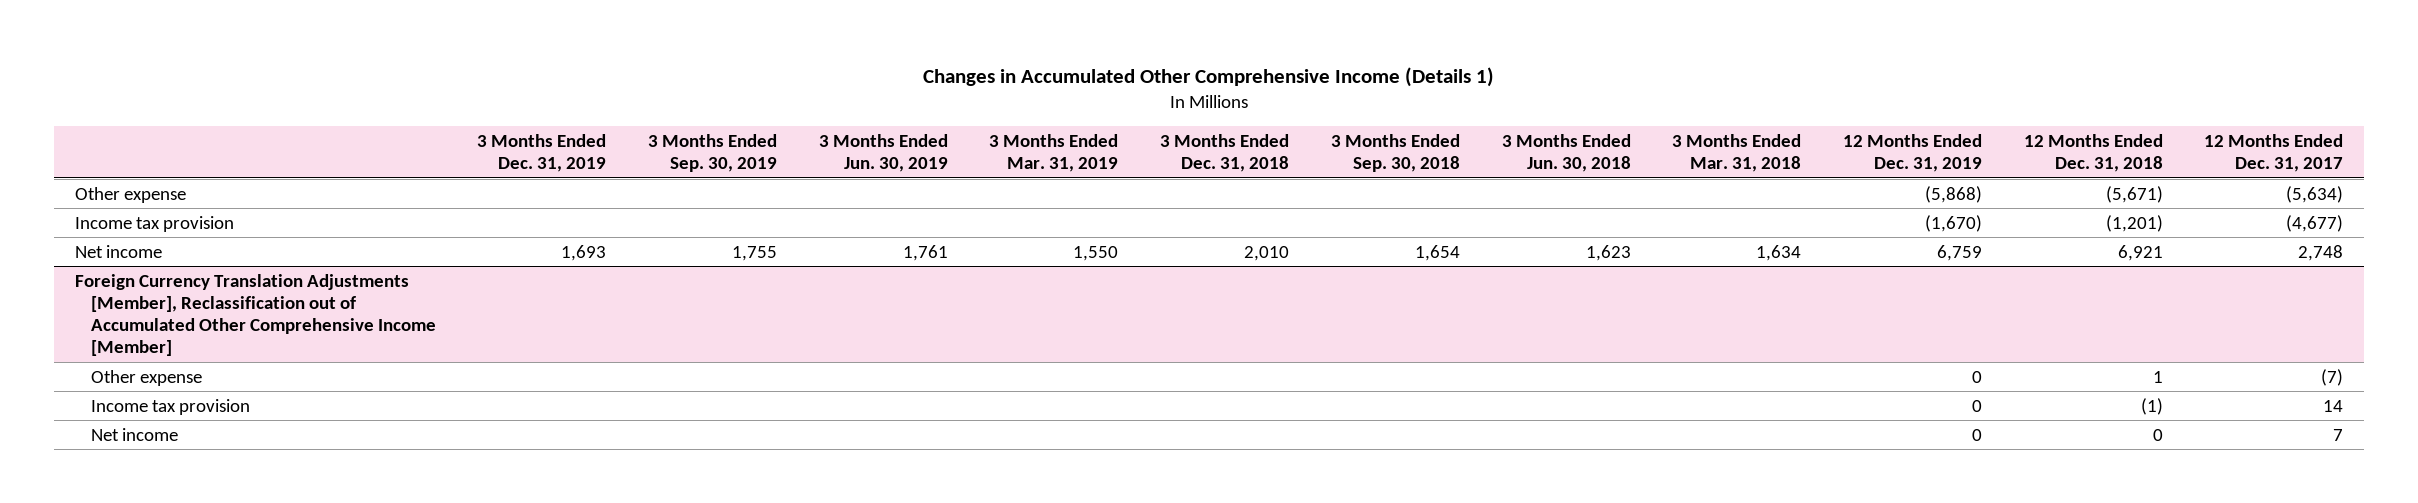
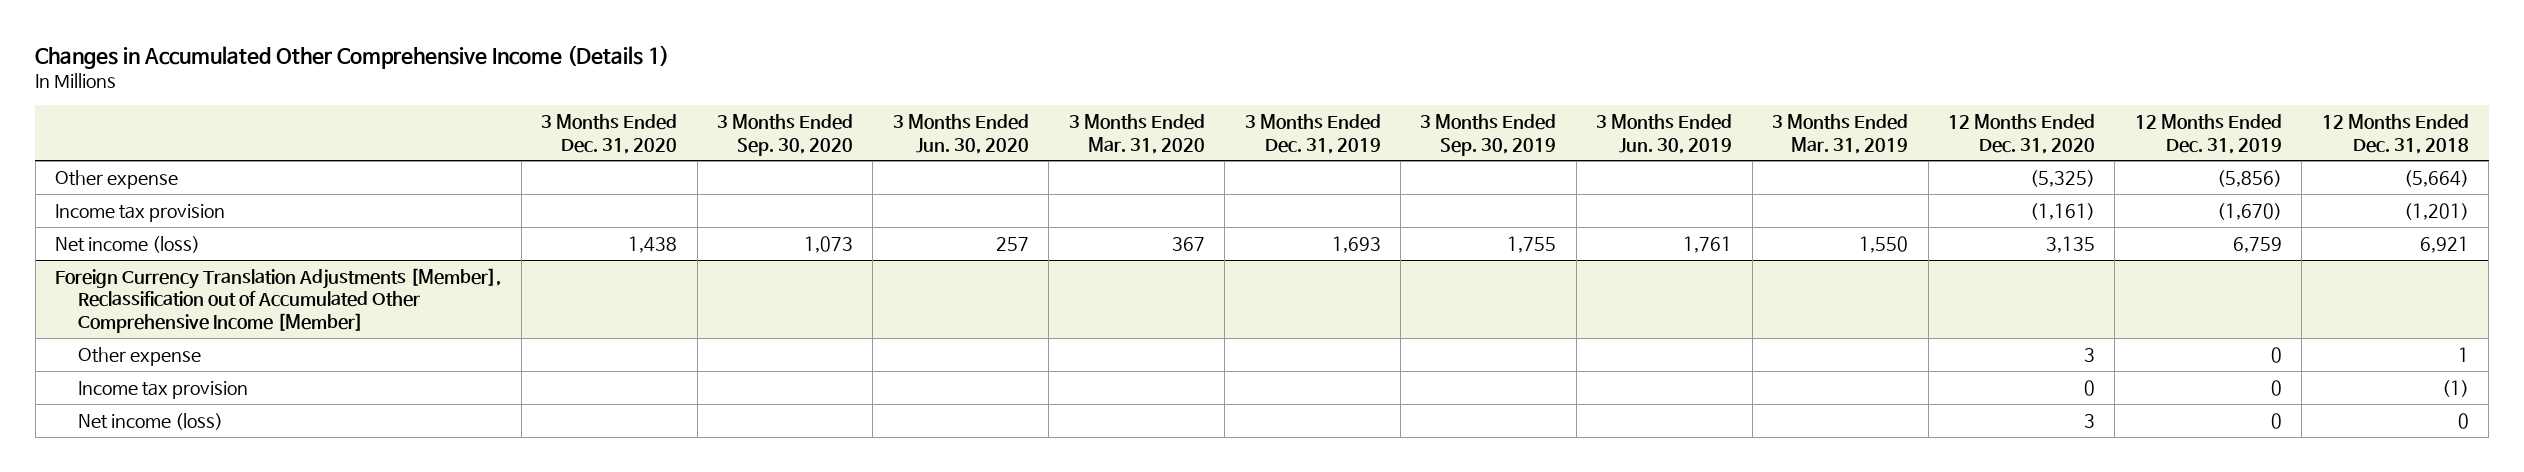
[1160,133,1290,172] 3 Months Ended Dec. 31, 2018 -> none
[1330,133,1460,172] 3 Months Ended Sep. 30, 2018 -> none
[1501,133,1631,172] 3 Months Ended Jun. 30, 2018 -> none
[1672,133,1802,172] 3 Months Ended Mar. 31, 2018 -> none
[2204,133,2344,172] 12 Months Ended Dec. 31, 2017 -> none
none -> [541,113,678,154] 3 Months Ended Dec. 31, 2020
none -> [717,113,854,156] 3 Months Ended Sep. 30, 2020
none -> [892,113,1029,154] 3 Months Ended Jun. 30, 2020
none -> [1068,113,1205,154] 3 Months Ended Mar. 31, 2020
none -> [1948,113,2096,154] 12 Months Ended Dec. 31, 2020
[1924,185,1982,203] (5,868) -> [2216,169,2282,187] (5,856)
[2105,185,2163,203] (5,671) -> [2403,169,2469,187] (5,664)
[75,244,163,258] Net income -> [55,235,201,253] Net income (loss)
[90,427,178,441] Net income -> [77,412,223,430] Net income (loss)

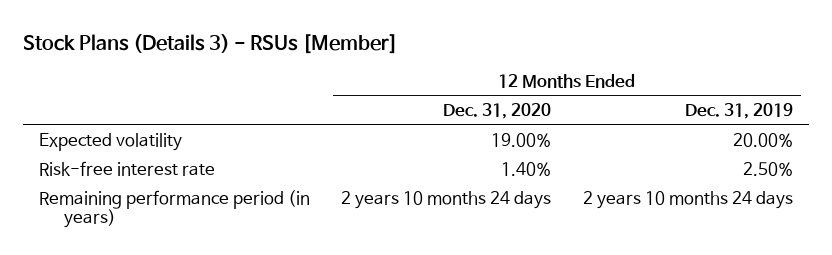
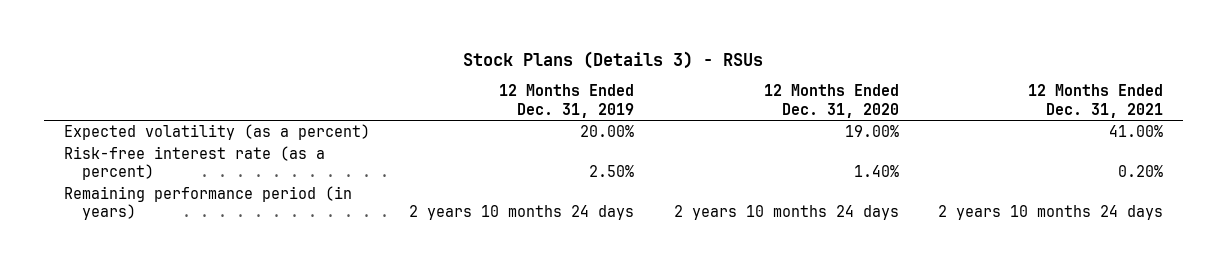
[22,33,398,54] Stock Plans (Details 3) - RSUs [Member] -> [463,50,764,69] Stock Plans (Details 3) - RSUs
none -> [1028,84,1164,118] 12 Months Ended Dec. 31, 2021
[38,132,182,151] Expected volatility -> [63,124,370,141] Expected volatility (as a percent)
[38,160,215,176] Risk-free interest rate -> [63,146,325,181] Risk-free interest rate (as a percent)

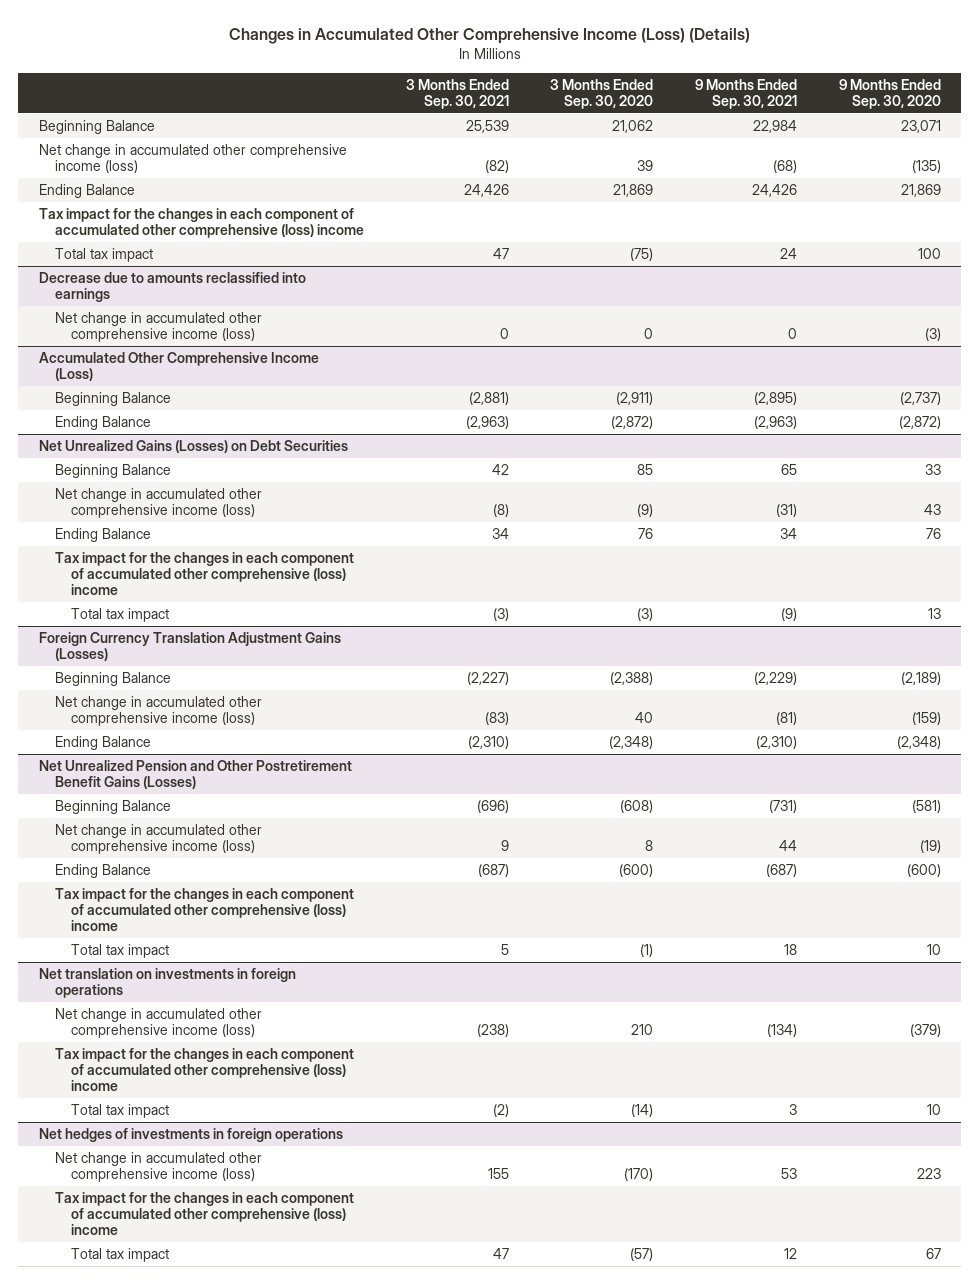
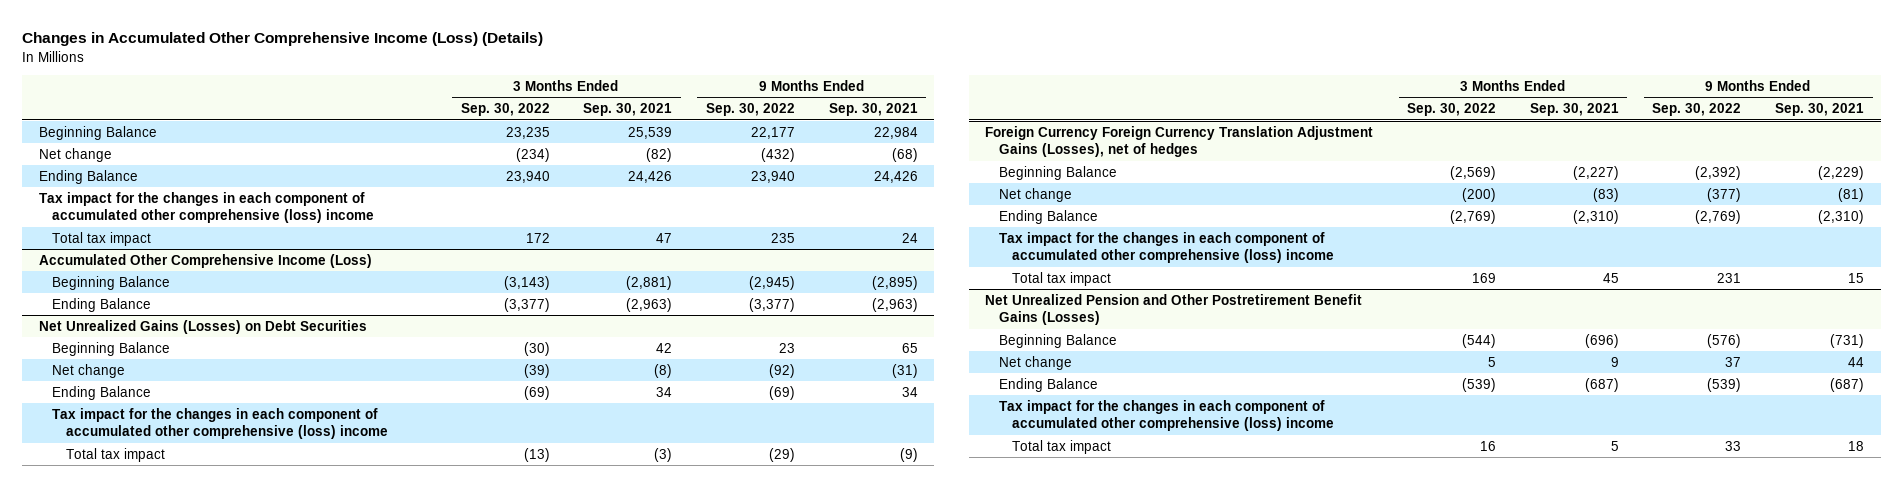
[550,78,654,110] 3 Months Ended Sep. 30, 2020 -> none
[838,78,941,110] 9 Months Ended Sep. 30, 2020 -> none
none -> [460,103,550,117] Sep. 30, 2022
none -> [705,103,795,117] Sep. 30, 2022
[39,143,348,174] Net change in accumulated other comprehensive income (loss) -> [38,147,112,162] Net change
[39,271,307,303] Decrease due to amounts reclassified into earnings -> none
[54,311,262,343] Net change in accumulated other comprehensive income (loss) -> none
[54,487,262,519] Net change in accumulated other comprehensive income (loss) -> [52,363,126,378] Net change
[39,631,342,662] Foreign Currency Translation Adjustment Gains (Losses) -> [985,125,1374,158] Foreign Currency Foreign Currency Translation Adjustment Gains (Losses), net of hedges
[54,695,262,727] Net change in accumulated other comprehensive income (loss) -> [998,187,1072,202] Net change
none -> [998,231,1335,264] Tax impact for the changes in each component of accumulated other comprehensive (loss) income
none -> [1012,271,1112,286] Total tax impact
[54,823,262,855] Net change in accumulated other comprehensive income (loss) -> [998,355,1072,370] Net change
[39,967,297,999] Net translation on investments in foreign operations -> none
[54,1007,262,1039] Net change in accumulated other comprehensive income (loss) -> none
[54,1047,354,1092] Tax impact for the changes in each component of accumulated other comprehensive (loss) income -> none
[70,1103,169,1118] Total tax impact -> none
[39,1127,344,1142] Net hedges of investments in foreign operations -> none
[54,1151,262,1183] Net change in accumulated other comprehensive income (loss) -> none
[54,1191,354,1236] Tax impact for the changes in each component of accumulated other comprehensive (loss) income -> none
[70,1247,169,1262] Total tax impact -> none

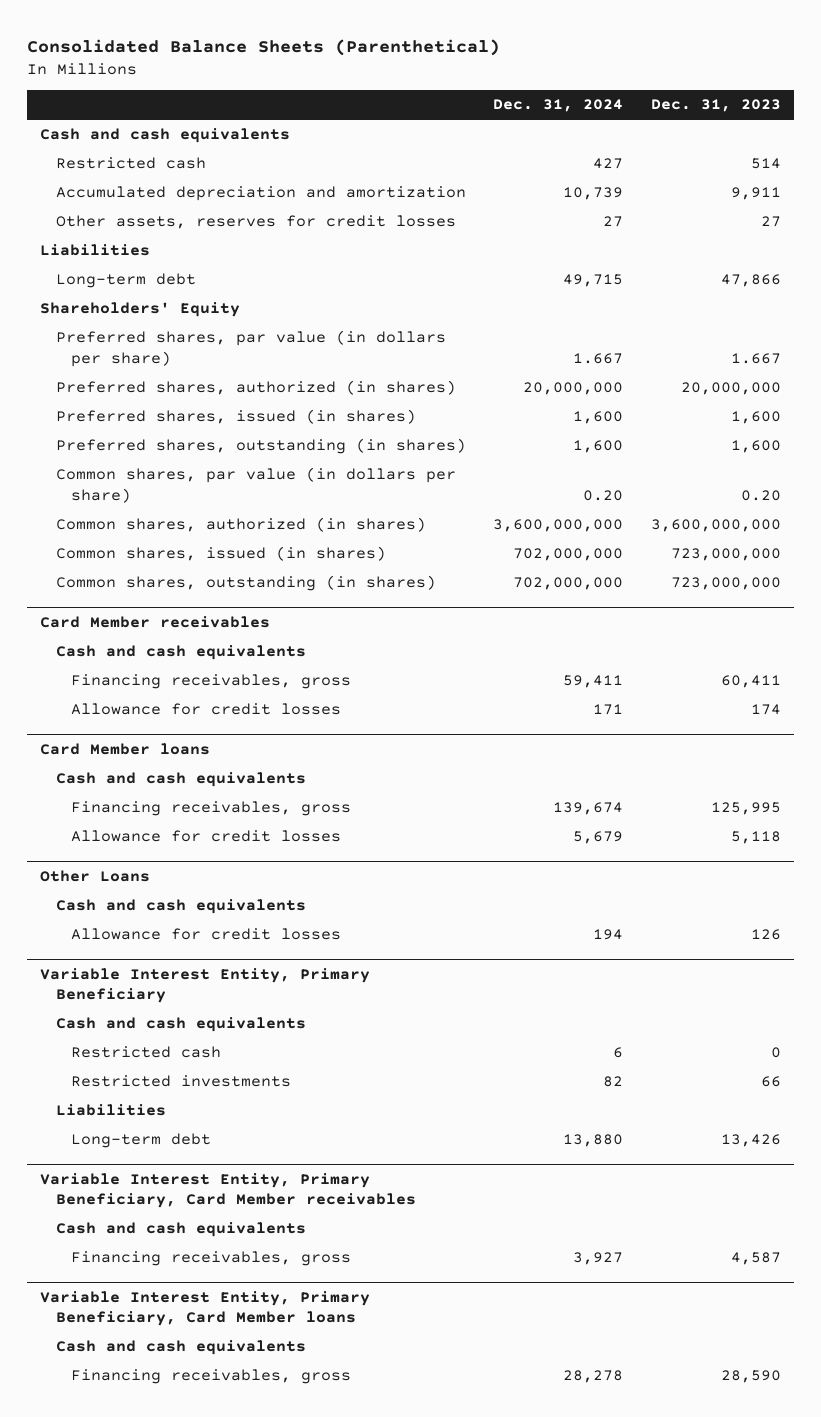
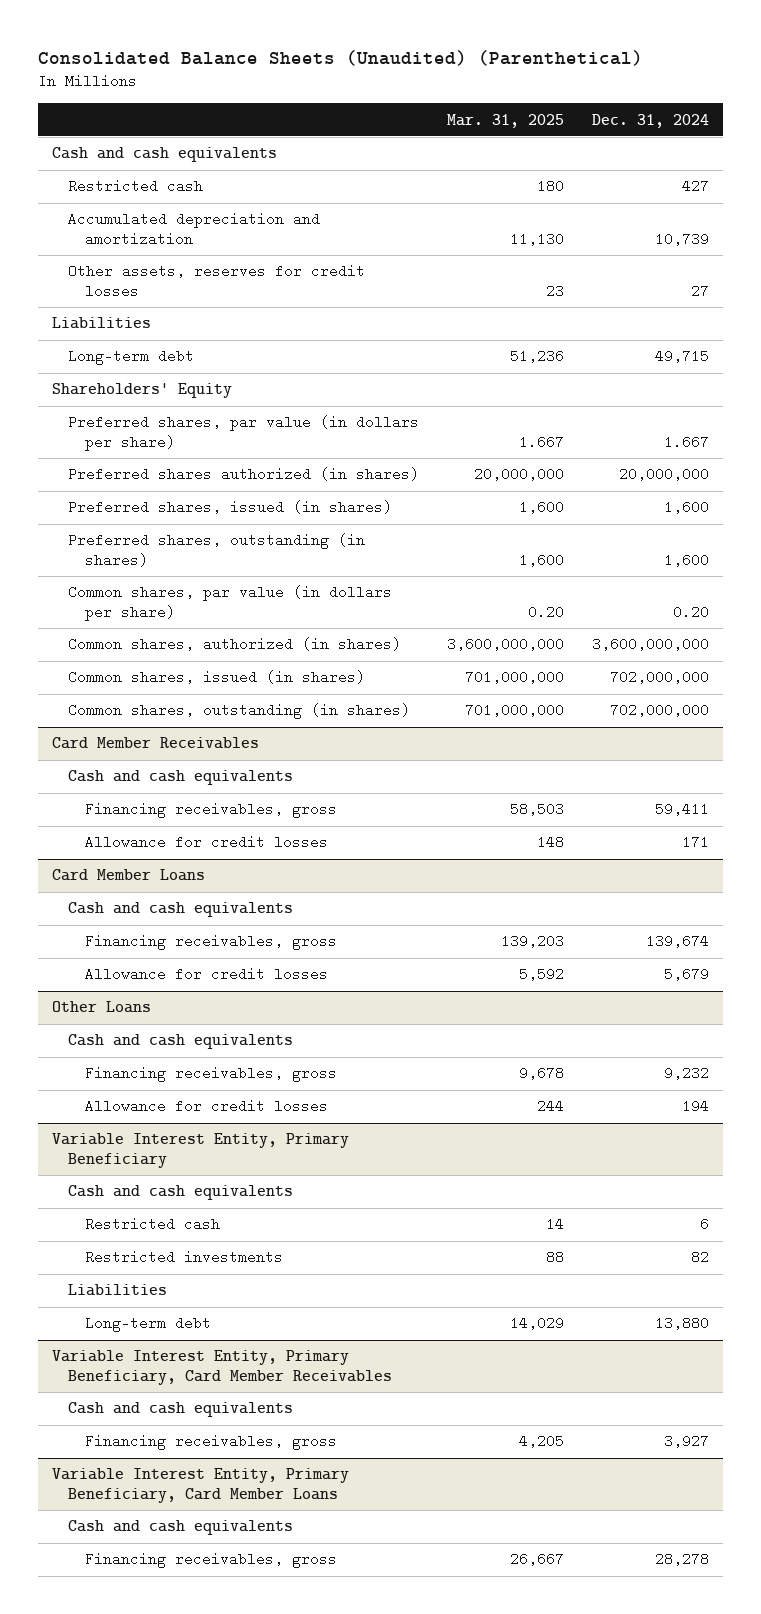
[26,38,500,56] Consolidated Balance Sheets (Parenthetical) -> [37,49,643,66] Consolidated Balance Sheets (Unaudited) (Parenthetical)
[650,99,781,113] Dec. 31, 2023 -> none
none -> [447,113,565,128] Mar. 31, 2025
[55,380,456,396] Preferred shares, authorized (in shares) -> [68,467,420,482] Preferred shares authorized (in shares)
[40,615,271,628] Card Member receivables -> [51,737,259,750] Card Member Receivables
[40,742,211,755] Card Member loans -> [51,869,205,882] Card Member Loans
none -> [84,1066,337,1083] Financing receivables, gross
[40,1172,416,1209] Variable Interest Entity, Primary Beneficiary, Card Member receivables -> [51,1350,393,1385] Variable Interest Entity, Primary Beneficiary, Card Member Receivables
[40,1290,371,1327] Variable Interest Entity, Primary Beneficiary, Card Member loans -> [51,1468,349,1503] Variable Interest Entity, Primary Beneficiary, Card Member Loans

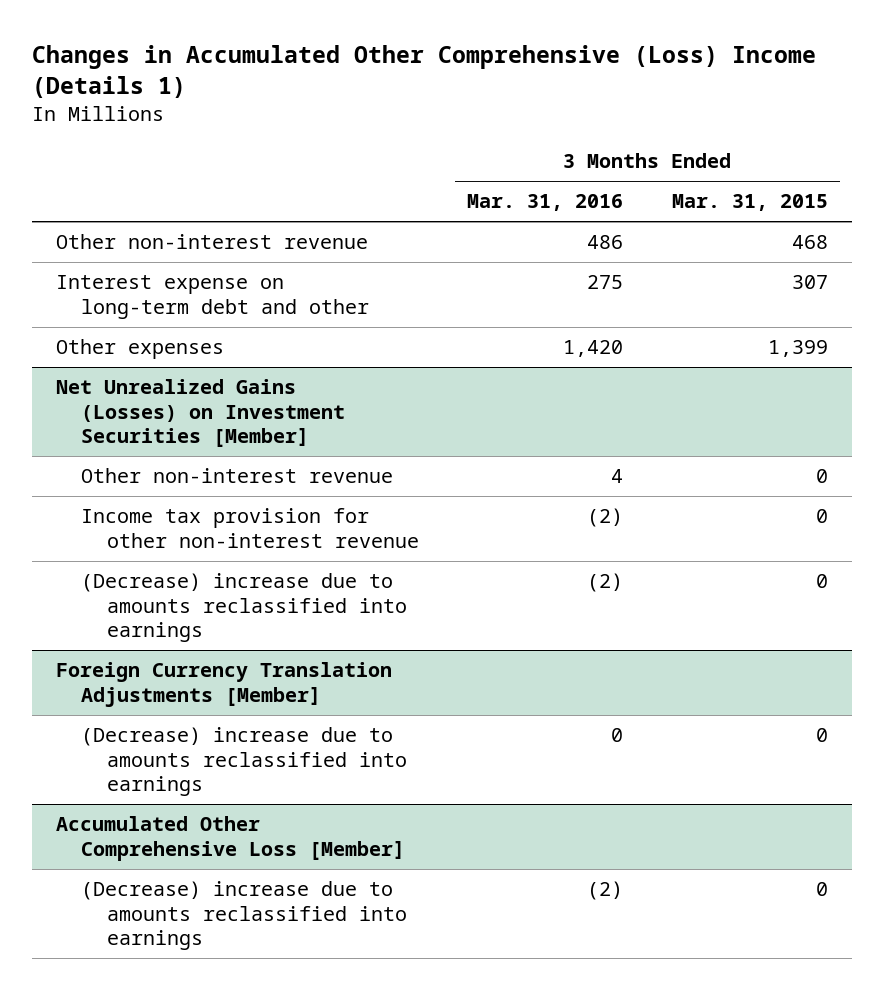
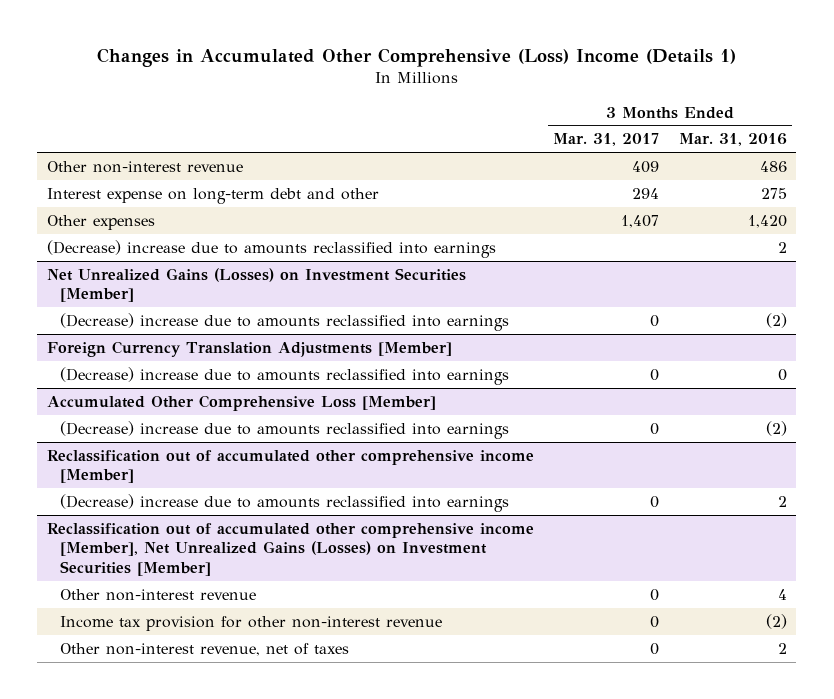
[671,194,828,212] Mar. 31, 2015 -> none
none -> [553,133,660,147] Mar. 31, 2017
none -> [46,239,496,258] (Decrease) increase due to amounts reclassified into earnings
[81,468,394,484] Other non-interest revenue -> none
[81,508,419,548] Income tax provision for other non-interest revenue -> none
none -> [46,449,534,484] Reclassification out of accumulated other comprehensive income [Member]
none -> [60,493,510,512] (Decrease) increase due to amounts reclassified into earnings
none -> [46,522,534,576] Reclassification out of accumulated other comprehensive income [Member], Net Unrealized Gains (Losses) on Investment Securities [Member]
none -> [60,588,257,601] Other non-interest revenue
none -> [60,615,443,631] Income tax provision for other non-interest revenue
none -> [60,642,350,656] Other non-interest revenue, net of taxes

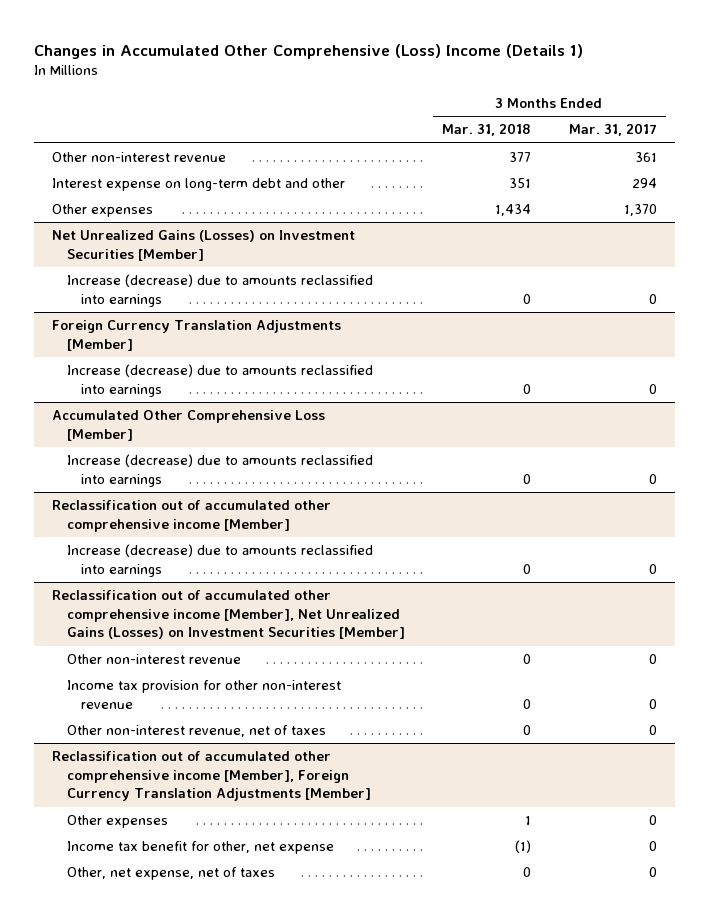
[678,133,787,147] Mar. 31, 2016 -> none
none -> [442,123,532,137] Mar. 31, 2018
[632,160,660,173] 409 -> [634,152,657,163] 361
[46,239,496,258] (Decrease) increase due to amounts reclassified into earnings -> none
[621,214,660,228] 1,407 -> [623,204,657,217] 1,370
[60,312,510,331] (Decrease) increase due to amounts reclassified into earnings -> [66,274,373,307] Increase (decrease) due to amounts reclassified into earnings
[60,366,510,385] (Decrease) increase due to amounts reclassified into earnings -> [66,364,373,397] Increase (decrease) due to amounts reclassified into earnings
[60,420,510,439] (Decrease) increase due to amounts reclassified into earnings -> [66,454,373,487] Increase (decrease) due to amounts reclassified into earnings
[60,493,510,512] (Decrease) increase due to amounts reclassified into earnings -> [66,544,373,577] Increase (decrease) due to amounts reclassified into earnings
none -> [52,751,371,802] Reclassification out of accumulated other comprehensive income [Member], Foreign Currency Translation Adjustments [Member]
none -> [66,815,168,829] Other expenses
none -> [66,841,334,855] Income tax benefit for other, net expense
none -> [66,867,275,881] Other, net expense, net of taxes

